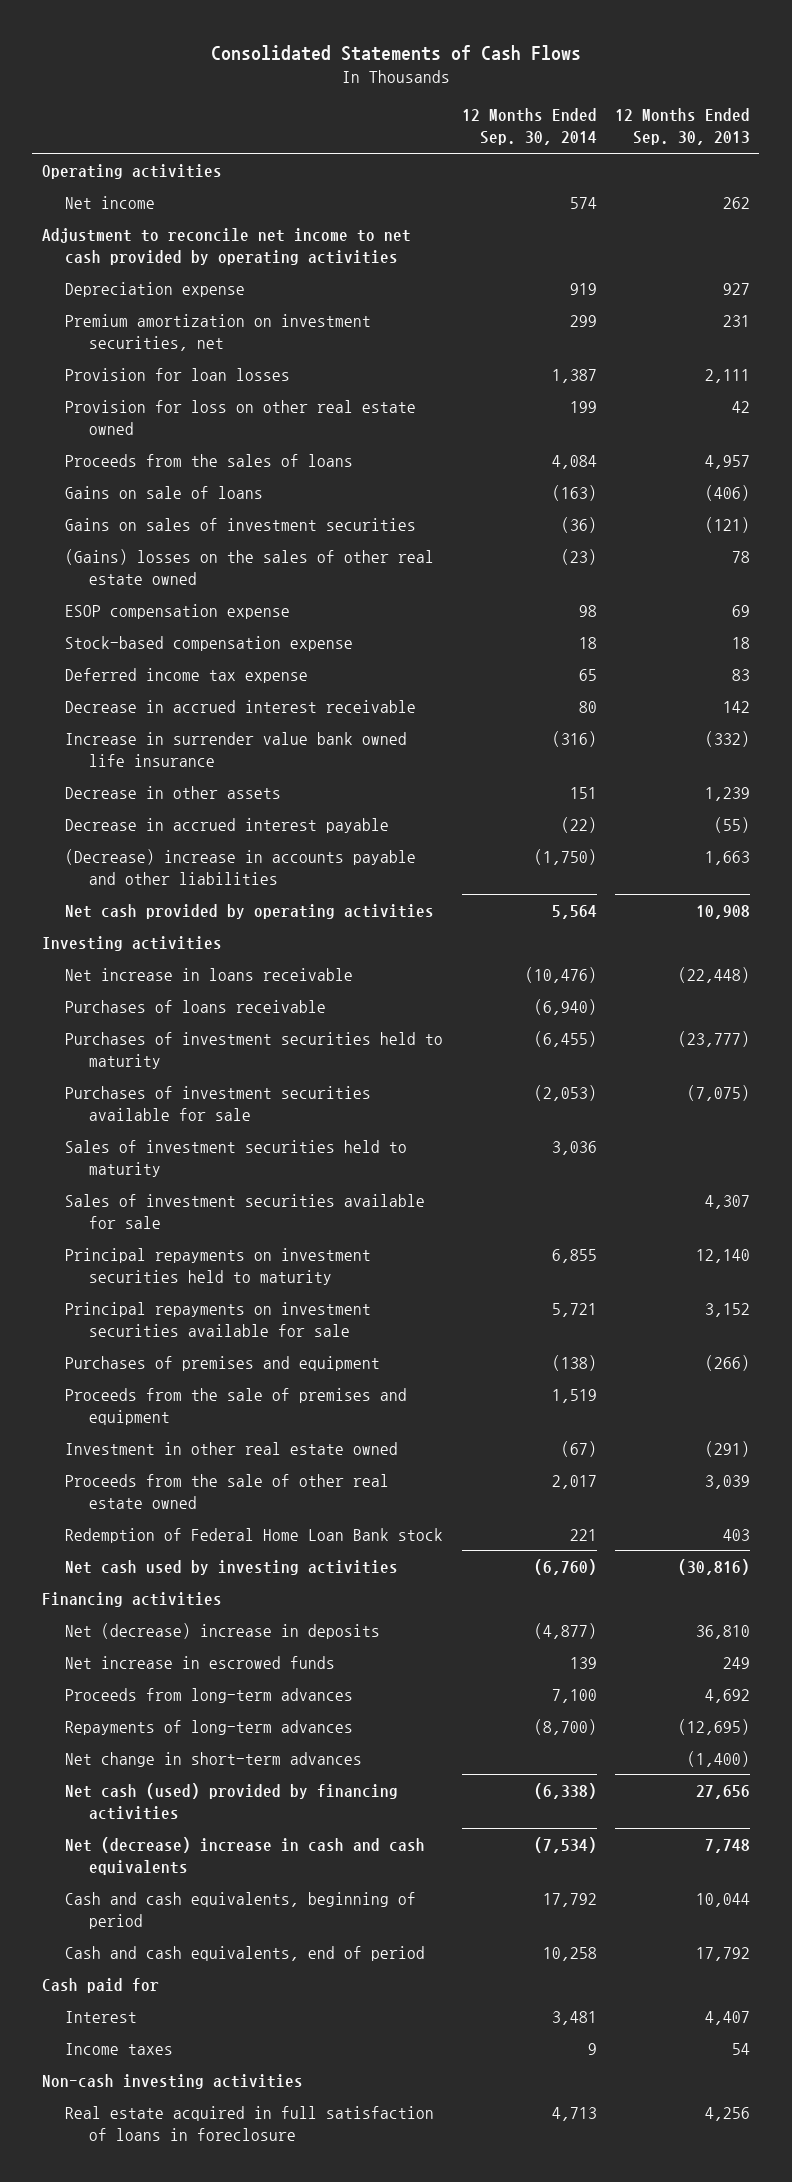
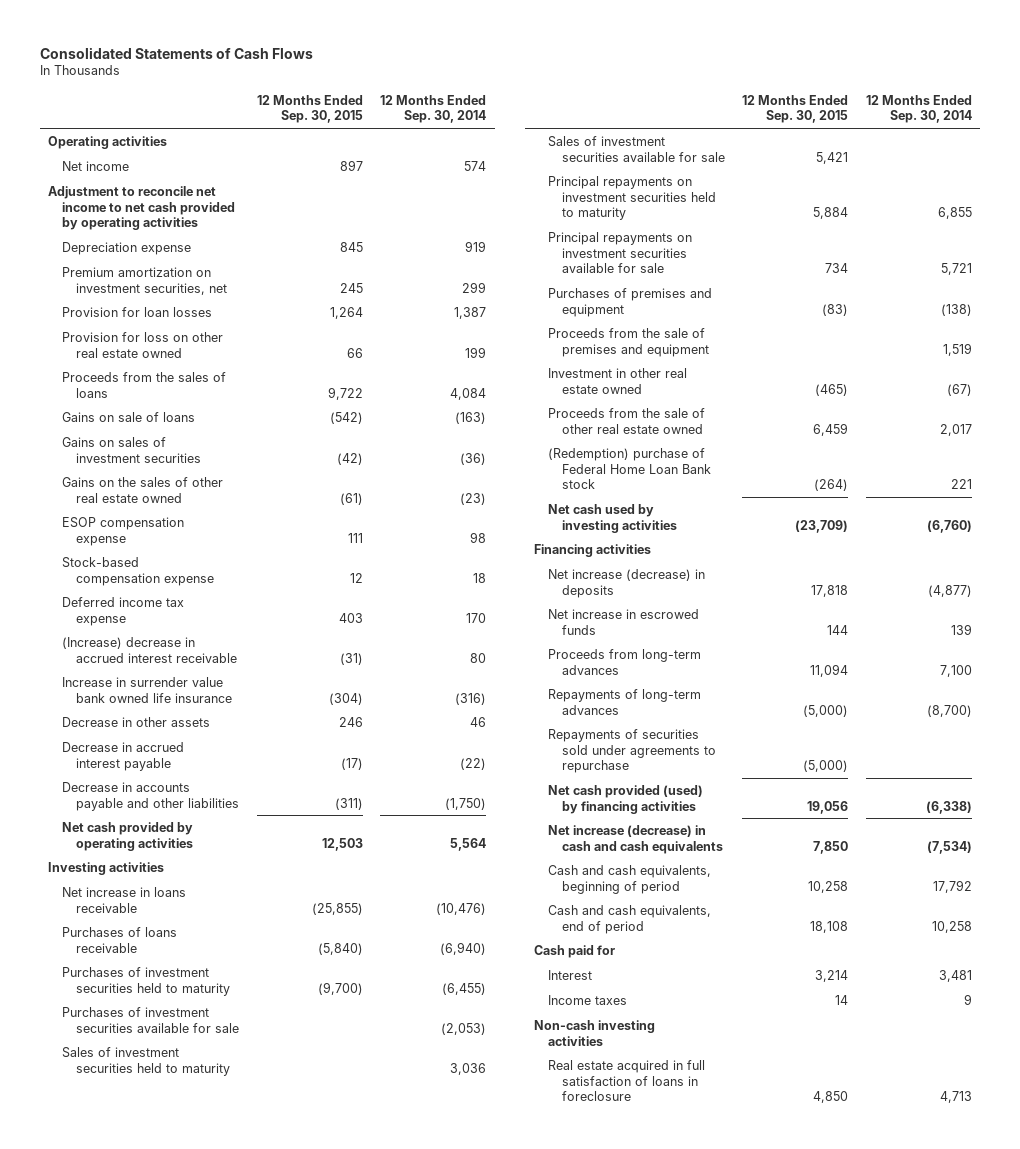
[615,108,751,146] 12 Months Ended Sep. 30, 2013 -> none
none -> [256,94,363,124] 12 Months Ended Sep. 30, 2015
[65,548,435,585] (Gains) losses on the sales of other real estate owned -> [62,476,224,503] Gains on the sales of other real estate owned
[578,668,597,681] 65 -> [465,612,486,623] 170
[65,699,417,713] Decrease in accrued interest receivable -> [62,636,238,663] (Increase) decrease in accrued interest receivable
[569,786,597,799] 151 -> [469,716,486,727] 46
[65,848,417,885] (Decrease) increase in accounts payable and other liabilities -> [62,781,240,811] Decrease in accounts payable and other liabilities
[65,1527,444,1543] Redemption of Federal Home Loan Bank stock -> [548,447,712,490] (Redemption) purchase of Federal Home Loan Bank stock
[65,1622,381,1639] Net (decrease) increase in deposits -> [548,568,706,598] Net increase (decrease) in deposits
[65,1751,363,1767] Net change in short-term advances -> none
none -> [548,728,717,774] Repayments of securities sold under agreements to repurchase
[65,1782,399,1820] Net cash (used) provided by financing activities -> [548,784,704,814] Net cash provided (used) by financing activities
[65,1836,426,1875] Net (decrease) increase in cash and cash equivalents -> [548,824,724,854] Net increase (decrease) in cash and cash equivalents

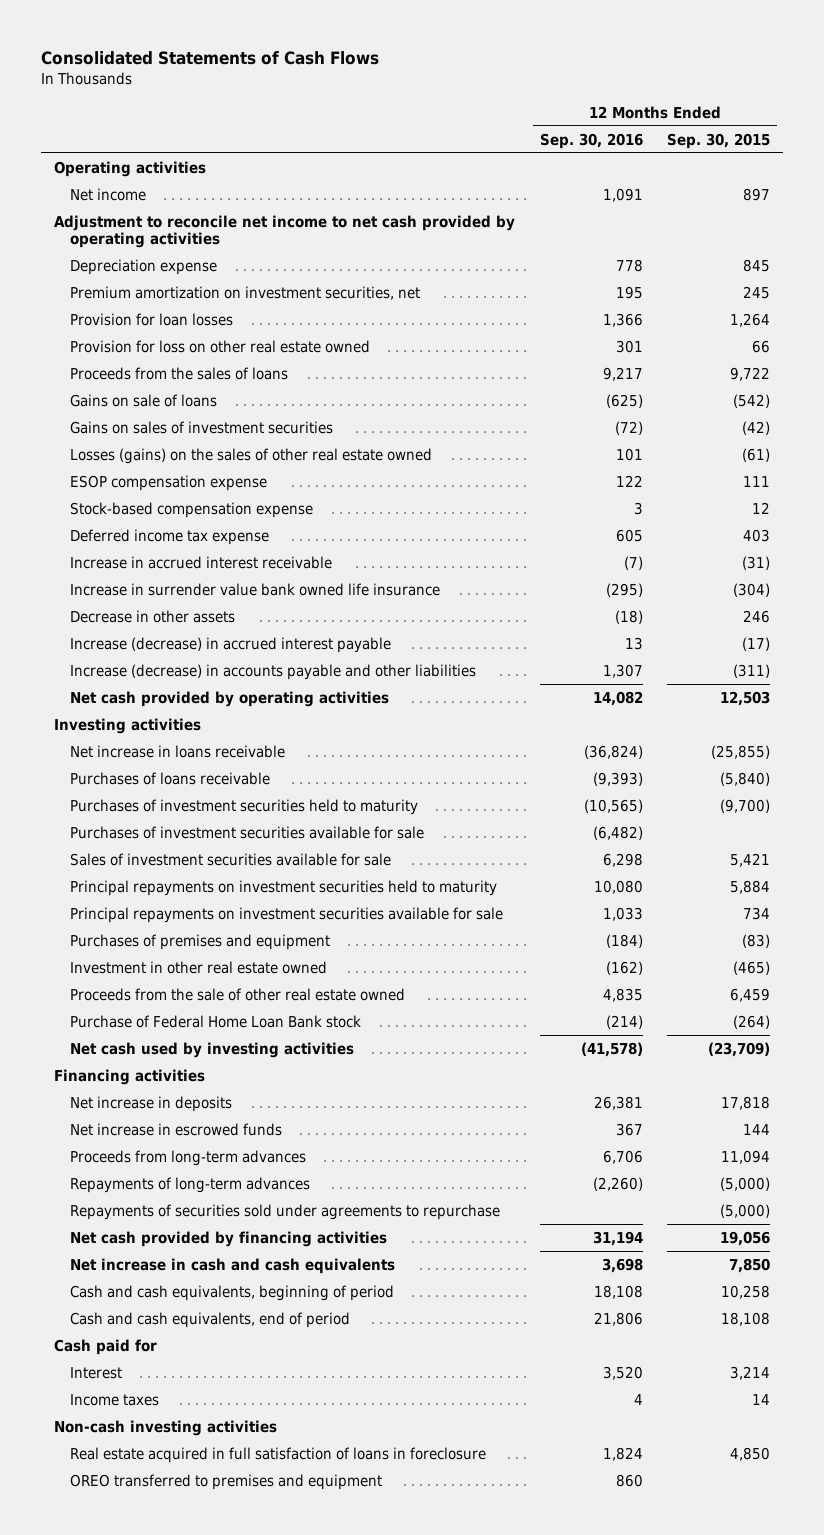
[379,94,486,124] 12 Months Ended Sep. 30, 2014 -> none
none -> [539,132,643,149] Sep. 30, 2016
[62,476,224,503] Gains on the sales of other real estate owned -> [70,447,433,464] Losses (gains) on the sales of other real estate owned
[62,636,238,663] (Increase) decrease in accrued interest receivable -> [70,555,333,569] Increase in accrued interest receivable
[62,741,185,771] Decrease in accrued interest payable -> [70,636,392,653] Increase (decrease) in accrued interest payable
[62,781,240,811] Decrease in accounts payable and other liabilities -> [70,663,477,680] Increase (decrease) in accounts payable and other liabilities
[62,1046,231,1076] Sales of investment securities held to maturity -> none
[548,327,710,357] Proceeds from the sale of premises and equipment -> none
[548,447,712,490] (Redemption) purchase of Federal Home Loan Bank stock -> [70,1014,362,1028] Purchase of Federal Home Loan Bank stock
[548,568,706,598] Net increase (decrease) in deposits -> [70,1095,233,1112] Net increase in deposits
[548,784,704,814] Net cash provided (used) by financing activities -> [70,1230,388,1247] Net cash provided by financing activities
[548,824,724,854] Net increase (decrease) in cash and cash equivalents -> [70,1257,396,1274] Net increase in cash and cash equivalents
none -> [70,1473,383,1490] OREO transferred to premises and equipment

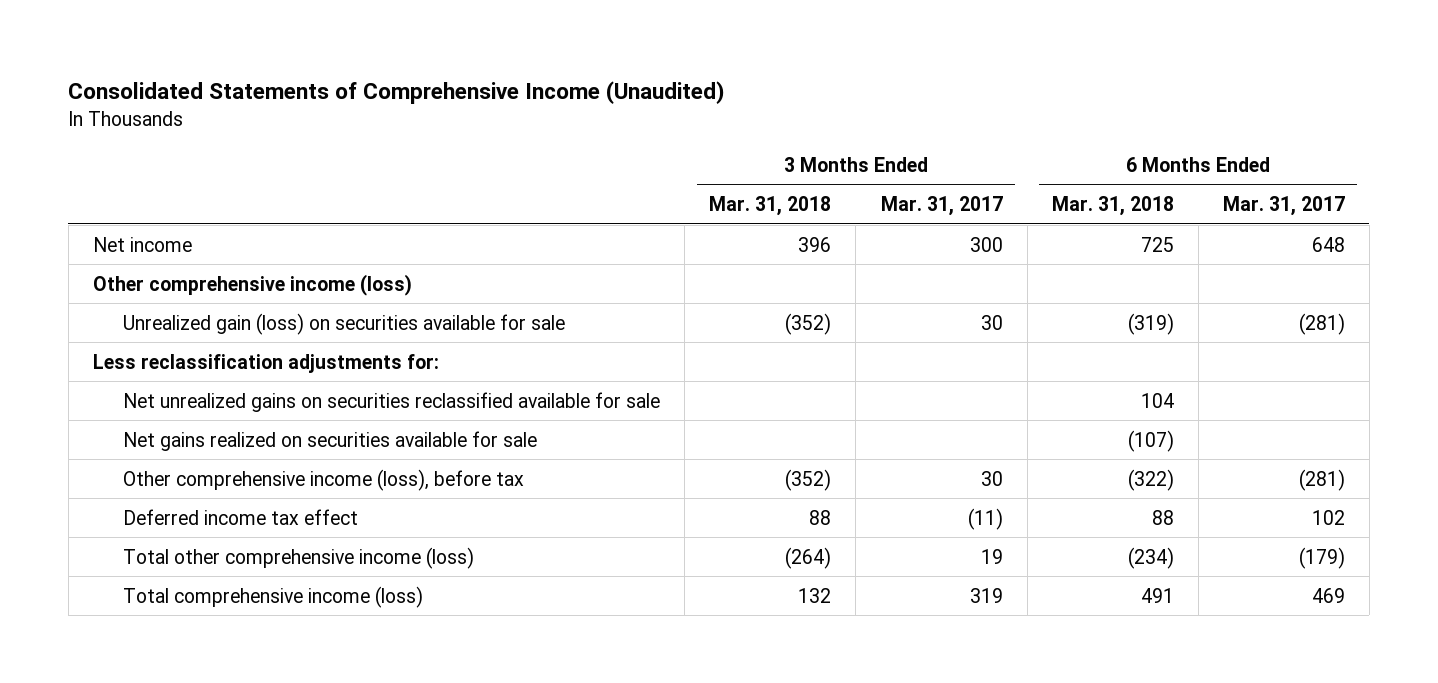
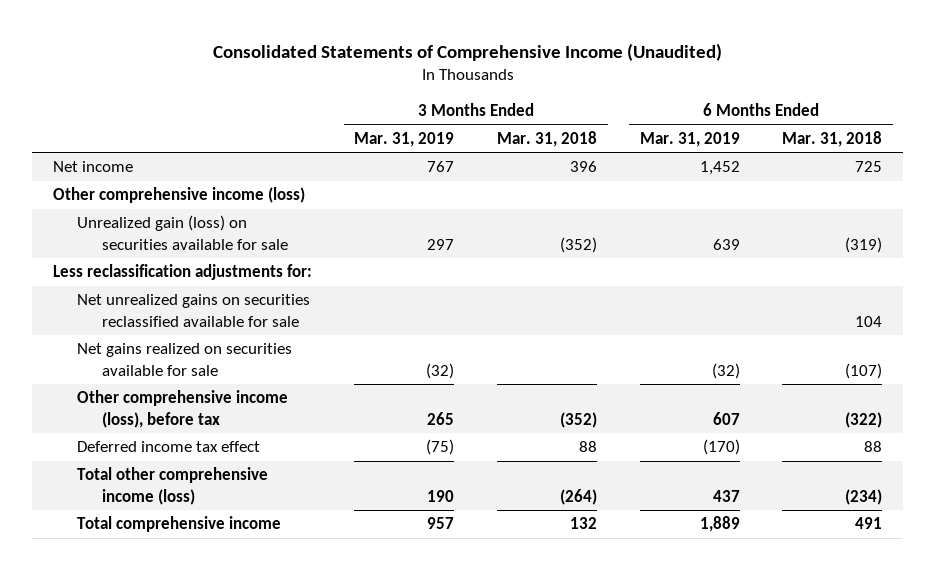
[880,196,1003,217] Mar. 31, 2017 -> none
[1222,196,1345,217] Mar. 31, 2017 -> none
none -> [354,131,455,147] Mar. 31, 2019
none -> [639,131,740,147] Mar. 31, 2019
[123,585,424,608] Total comprehensive income (loss) -> [77,516,282,533] Total comprehensive income

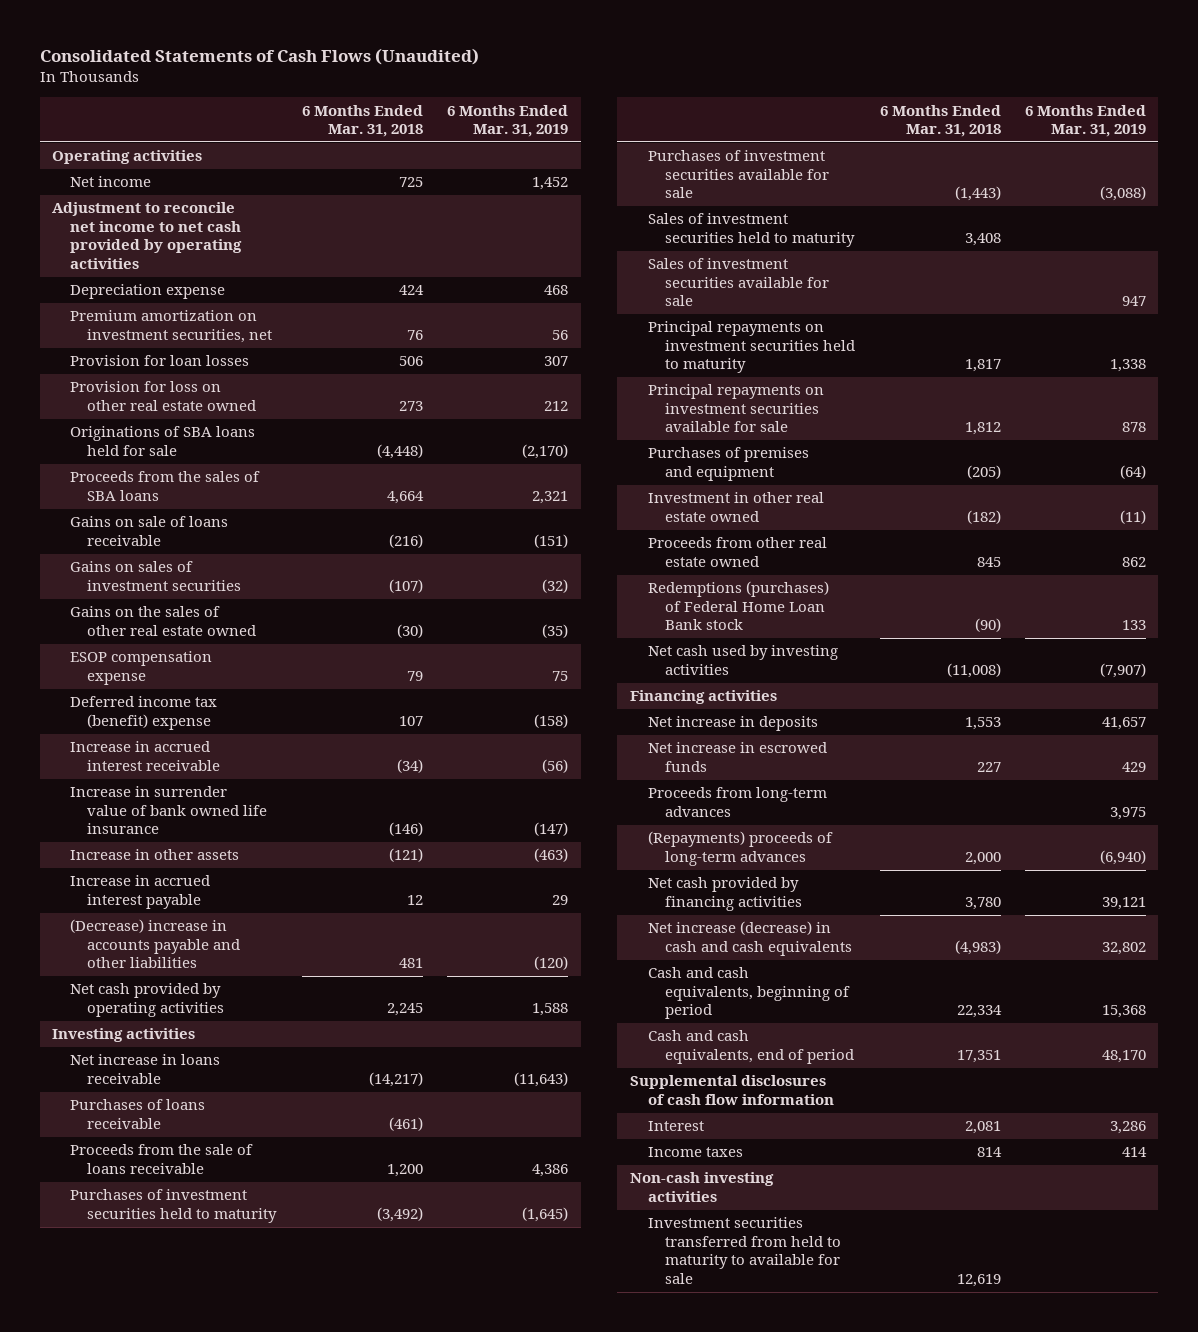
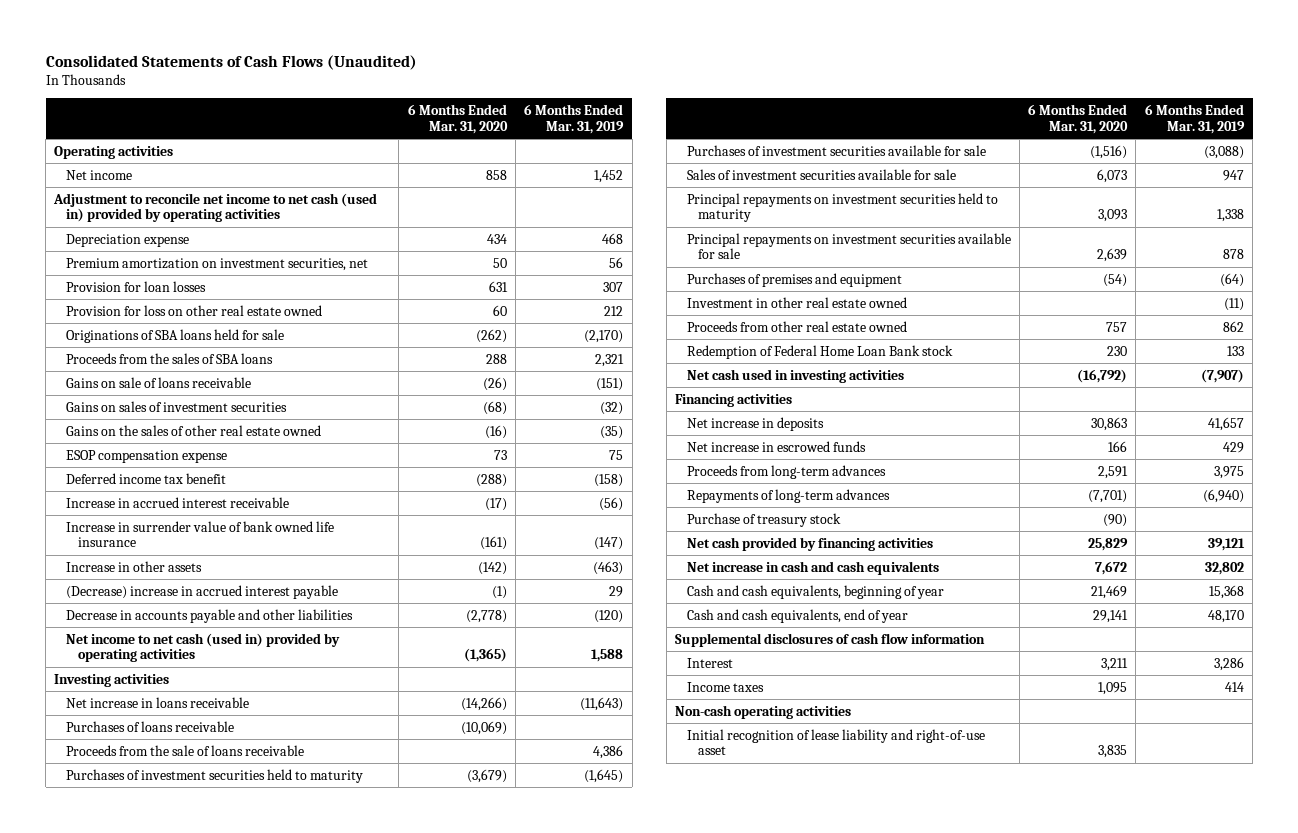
[301,104,423,138] 6 Months Ended Mar. 31, 2018 -> none
none -> [407,104,508,134] 6 Months Ended Mar. 31, 2020
[51,202,242,269] Adjustment to reconcile net income to net cash provided by operating activities -> [53,192,378,223] Adjustment to reconcile net income to net cash (used in) provided by operating activities
[69,696,217,730] Deferred income tax (benefit) expense -> [66,472,227,484] Deferred income tax benefit
[69,875,210,909] Increase in accrued interest payable -> [66,584,339,599] (Decrease) increase in accrued interest payable
[69,919,241,969] (Decrease) increase in accounts payable and other liabilities -> [66,608,354,623] Decrease in accounts payable and other liabilities
[69,983,225,1017] Net cash provided by operating activities -> [66,632,341,663] Net income to net cash (used in) provided by operating activities
[647,213,856,247] Sales of investment securities held to maturity -> none
[647,581,829,631] Redemptions (purchases) of Federal Home Loan Bank stock -> [686,344,953,359] Redemption of Federal Home Loan Bank stock
[647,645,838,675] Net cash used by investing activities -> [686,368,904,383] Net cash used in investing activities
[647,831,833,866] (Repayments) proceeds of long-term advances -> [686,488,890,503] Repayments of long-term advances
none -> [686,512,841,527] Purchase of treasury stock
[647,921,853,956] Net increase (decrease) in cash and cash equivalents -> [686,560,939,575] Net increase in cash and cash equivalents
[647,967,851,1020] Cash and cash equivalents, beginning of period -> [686,584,944,599] Cash and cash equivalents, beginning of year
[647,1030,855,1064] Cash and cash equivalents, end of period -> [686,608,908,623] Cash and cash equivalents, end of year
[647,1217,842,1284] Investment securities transferred from held to maturity to available for sale -> none
[629,1172,774,1202] Non-cash investing activities -> [674,704,851,719] Non-cash operating activities
none -> [686,728,985,756] Initial recognition of lease liability and right-of-use asset

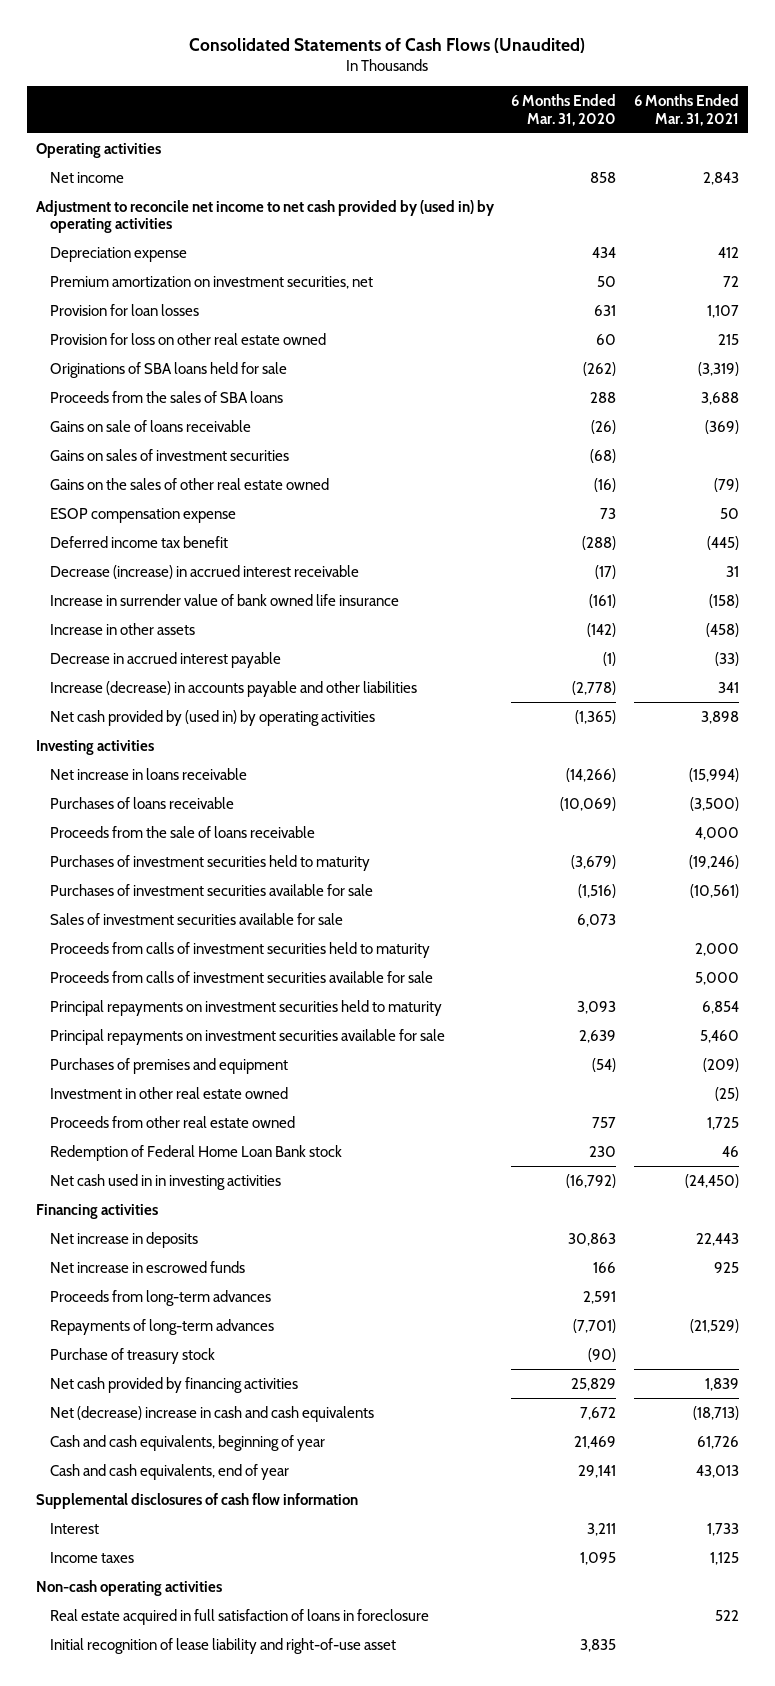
[524,104,625,134] 6 Months Ended Mar. 31, 2019 -> none
none -> [633,94,739,126] 6 Months Ended Mar. 31, 2021
[53,192,378,223] Adjustment to reconcile net income to net cash (used in) provided by operating activities -> [35,199,495,234] Adjustment to reconcile net income to net cash provided by (used in) by operating activities
[66,496,290,508] Increase in accrued interest receivable -> [49,564,359,579] Decrease (increase) in accrued interest receivable
[66,584,339,599] (Decrease) increase in accrued interest payable -> [49,651,281,668] Decrease in accrued interest payable
[66,608,354,623] Decrease in accounts payable and other liabilities -> [49,680,417,697] Increase (decrease) in accounts payable and other liabilities
[66,632,341,663] Net income to net cash (used in) provided by operating activities -> [49,709,375,726] Net cash provided by (used in) by operating activities
none -> [49,941,430,958] Proceeds from calls of investment securities held to maturity
none -> [49,970,433,983] Proceeds from calls of investment securities available for sale
[686,368,904,383] Net cash used in investing activities -> [49,1173,281,1190] Net cash used in in investing activities
[686,560,939,575] Net increase in cash and cash equivalents -> [49,1405,374,1422] Net (decrease) increase in cash and cash equivalents
none -> [49,1608,429,1625] Real estate acquired in full satisfaction of loans in foreclosure

